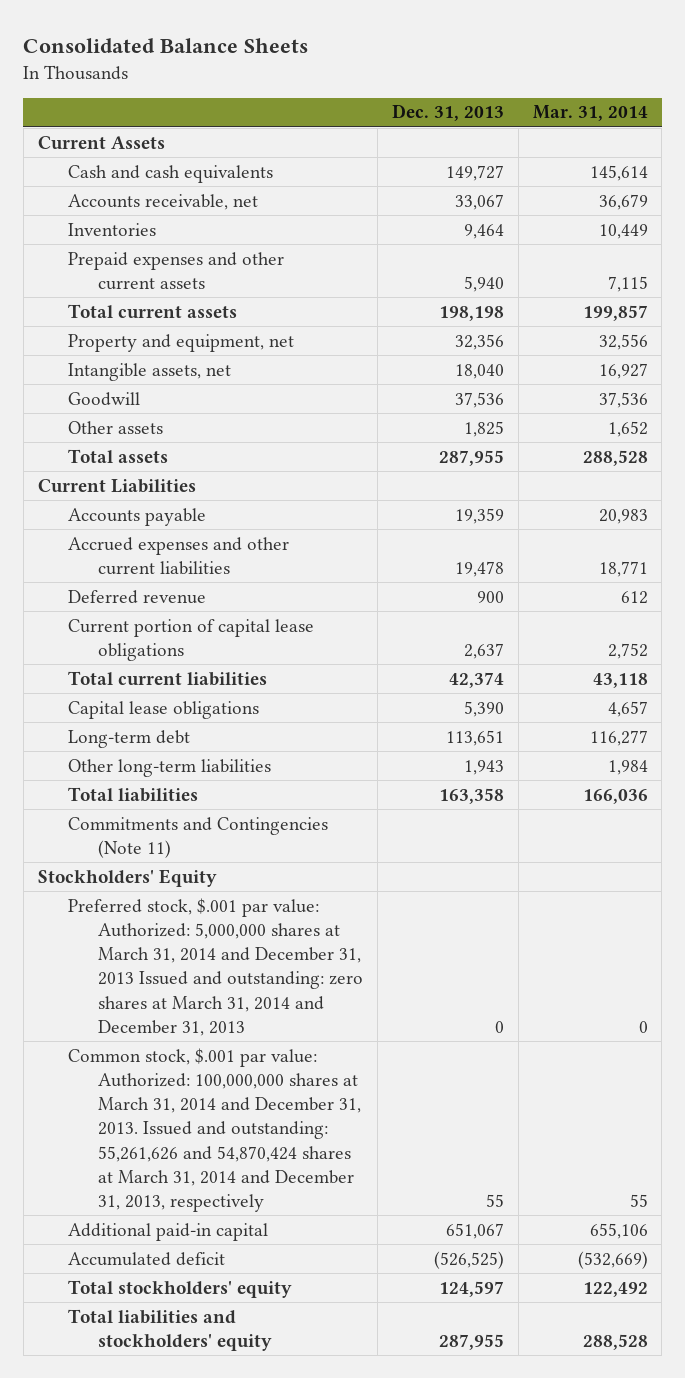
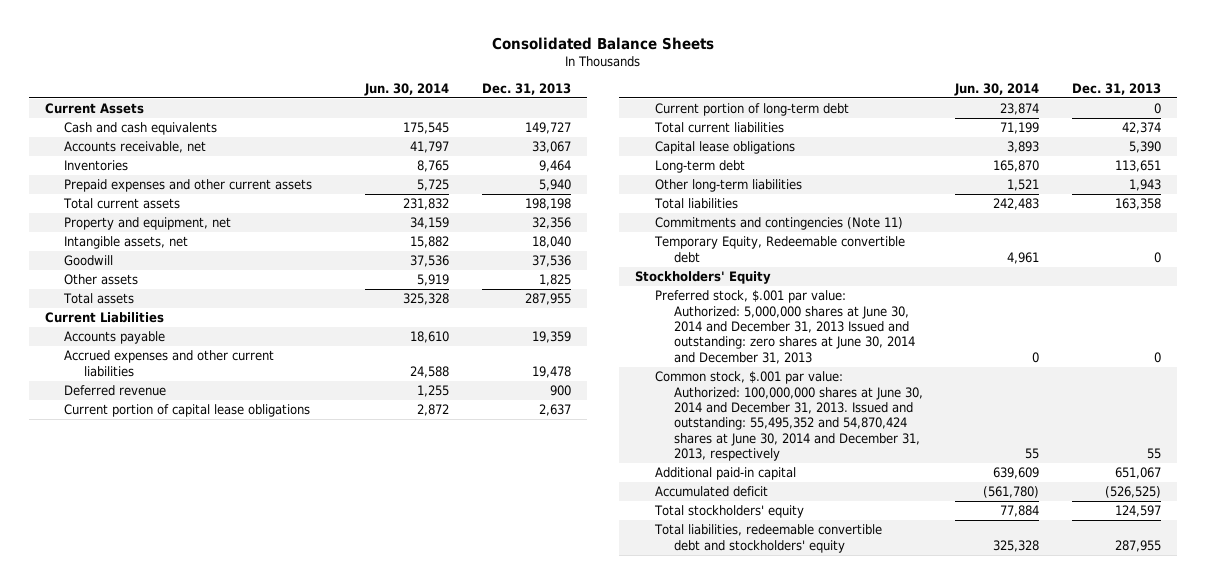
[532,105,648,122] Mar. 31, 2014 -> none
none -> [364,82,450,96] Jun. 30, 2014
none -> [654,103,849,117] Current portion of long-term debt
[67,816,328,858] Commitments and Contingencies (Note 11) -> [654,217,903,231] Commitments and contingencies (Note 11)
none -> [653,236,905,263] Temporary Equity, Redeemable convertible debt
[67,897,363,1036] Preferred stock, $.001 par value: Authorized: 5,000,000 shares at March 31, 2014 and December 31, 2013 Issued and outstanding: zero shares at March 31, 2014 and December 31, 2013 -> [654,290,916,364] Preferred stock, $.001 par value: Authorized: 5,000,000 shares at June 30, 2014 and December 31, 2013 Issued and outstanding: zero shares at June 30, 2014 and December 31, 2013
[67,1047,361,1213] Common stock, $.001 par value: Authorized: 100,000,000 shares at March 31, 2014 and December 31, 2013. Issued and outstanding: 55,261,626 and 54,870,424 shares at March 31, 2014 and December 31, 2013, respectively -> [654,371,924,462] Common stock, $.001 par value: Authorized: 100,000,000 shares at June 30, 2014 and December 31, 2013. Issued and outstanding: 55,495,352 and 54,870,424 shares at June 30, 2014 and December 31, 2013, respectively
[67,1308,272,1351] Total liabilities and stockholders' equity -> [653,524,882,553] Total liabilities, redeemable convertible debt and stockholders' equity

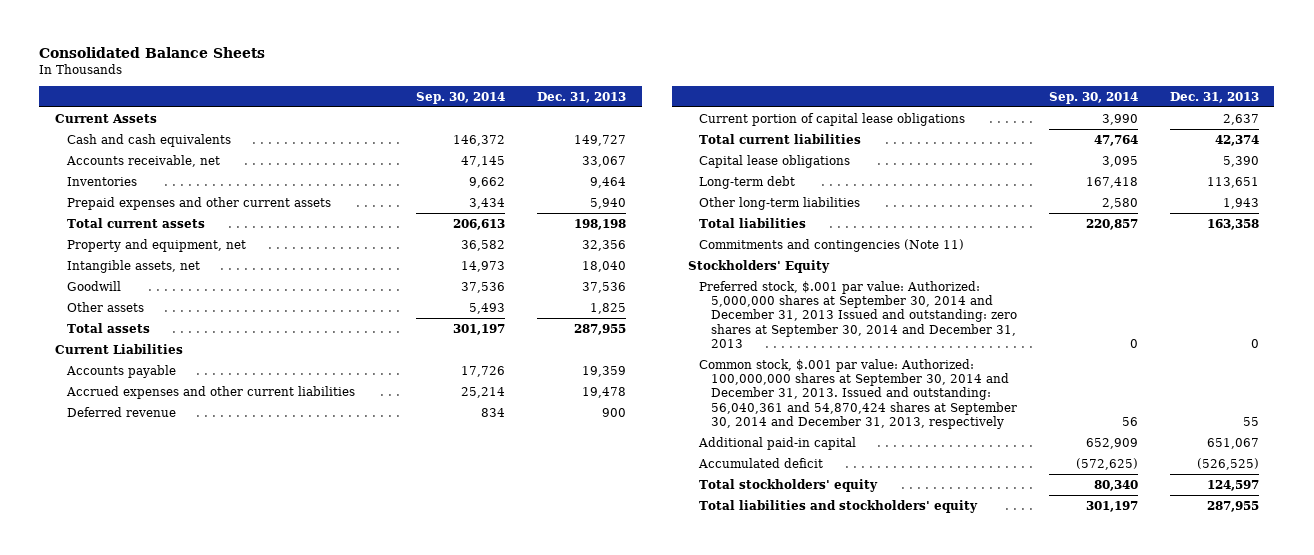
[364,82,450,96] Jun. 30, 2014 -> none
none -> [416,91,506,104] Sep. 30, 2014
[654,103,849,117] Current portion of long-term debt -> none
[653,236,905,263] Temporary Equity, Redeemable convertible debt -> none
[654,290,916,364] Preferred stock, $.001 par value: Authorized: 5,000,000 shares at June 30, 2014 and December 31, 2013 Issued and outstanding: zero shares at June 30, 2014 and December 31, 2013 -> [699,280,1018,348] Preferred stock, $.001 par value: Authorized: 5,000,000 shares at September 30, 2014 and December 31, 2013 Issued and outstanding: zero shares at September 30, 2014 and December 31, 2013
[654,371,924,462] Common stock, $.001 par value: Authorized: 100,000,000 shares at June 30, 2014 and December 31, 2013. Issued and outstanding: 55,495,352 and 54,870,424 shares at June 30, 2014 and December 31, 2013, respectively -> [699,358,1018,429] Common stock, $.001 par value: Authorized: 100,000,000 shares at September 30, 2014 and December 31, 2013. Issued and outstanding: 56,040,361 and 54,870,424 shares at September 30, 2014 and December 31, 2013, respectively
[653,524,882,553] Total liabilities, redeemable convertible debt and stockholders' equity -> [699,499,979,513] Total liabilities and stockholders' equity

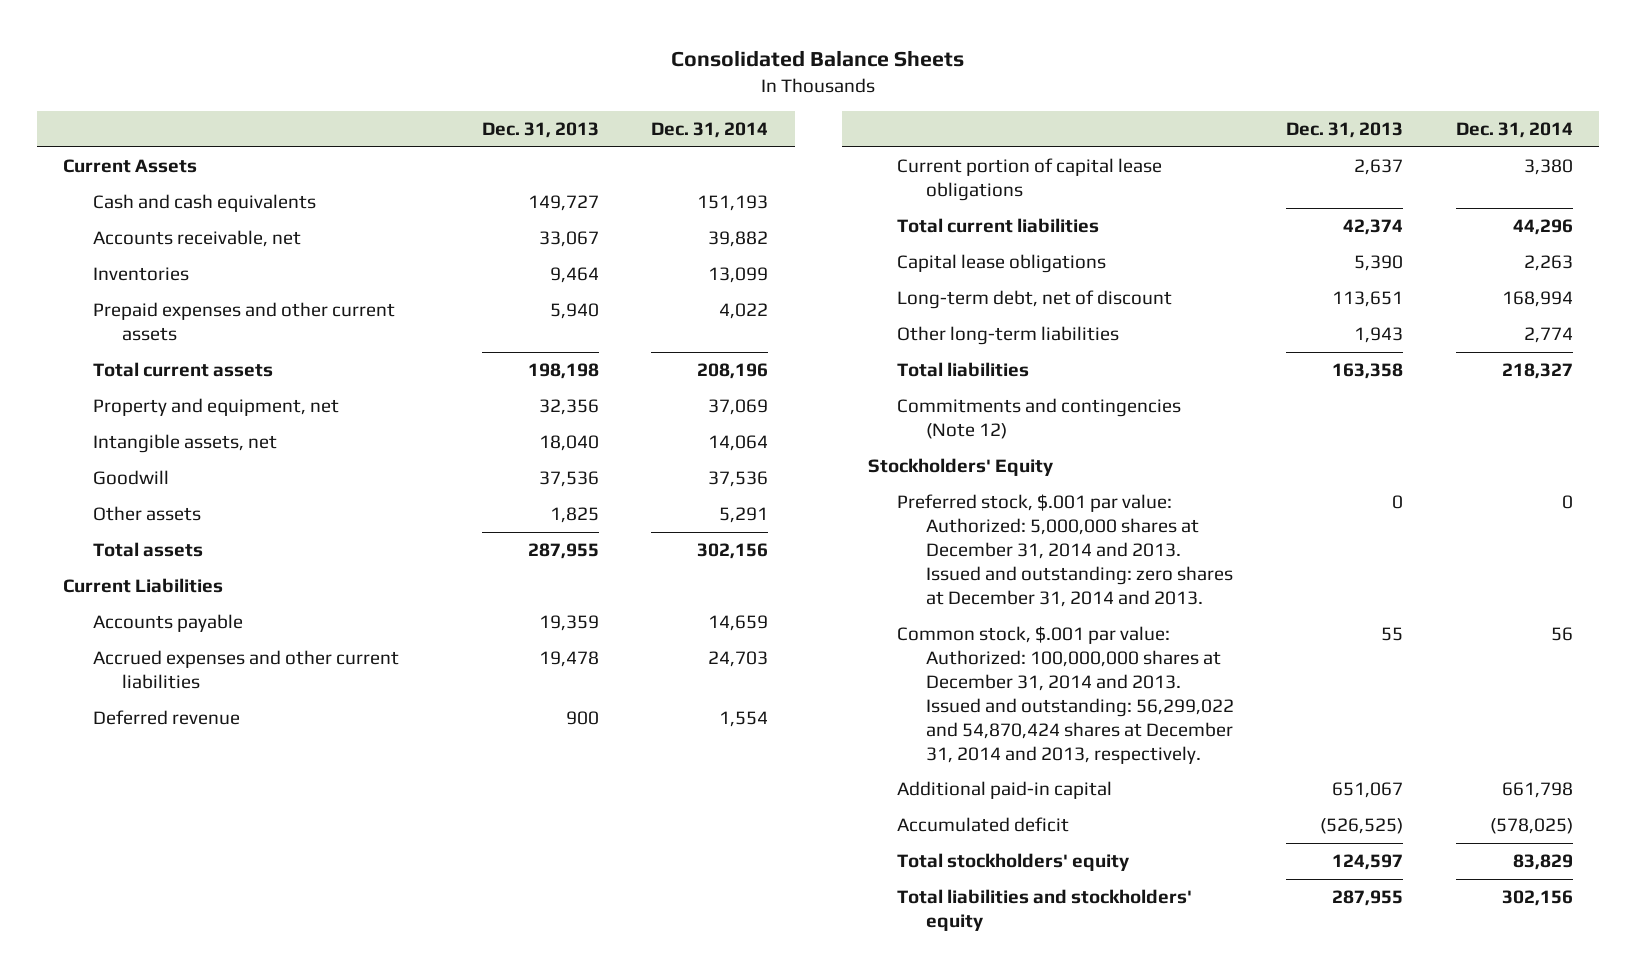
[416,91,506,104] Sep. 30, 2014 -> none
none -> [651,121,769,138] Dec. 31, 2014
[699,175,796,189] Long-term debt -> [896,290,1172,310] Long-term debt, net of discount
[699,238,965,252] Commitments and contingencies (Note 11) -> [896,398,1181,439] Commitments and contingencies (Note 12)
[699,280,1018,348] Preferred stock, $.001 par value: Authorized: 5,000,000 shares at September 30, 2014 and December 31, 2013 Issued and outstanding: zero shares at September 30, 2014 and December 31, 2013 -> [896,494,1234,607] Preferred stock, $.001 par value: Authorized: 5,000,000 shares at December 31, 2014 and 2013. Issued and outstanding: zero shares at December 31, 2014 and 2013.
[699,358,1018,429] Common stock, $.001 par value: Authorized: 100,000,000 shares at September 30, 2014 and December 31, 2013. Issued and outstanding: 56,040,361 and 54,870,424 shares at September 30, 2014 and December 31, 2013, respectively -> [896,626,1235,764] Common stock, $.001 par value: Authorized: 100,000,000 shares at December 31, 2014 and 2013. Issued and outstanding: 56,299,022 and 54,870,424 shares at December 31, 2014 and 2013, respectively.

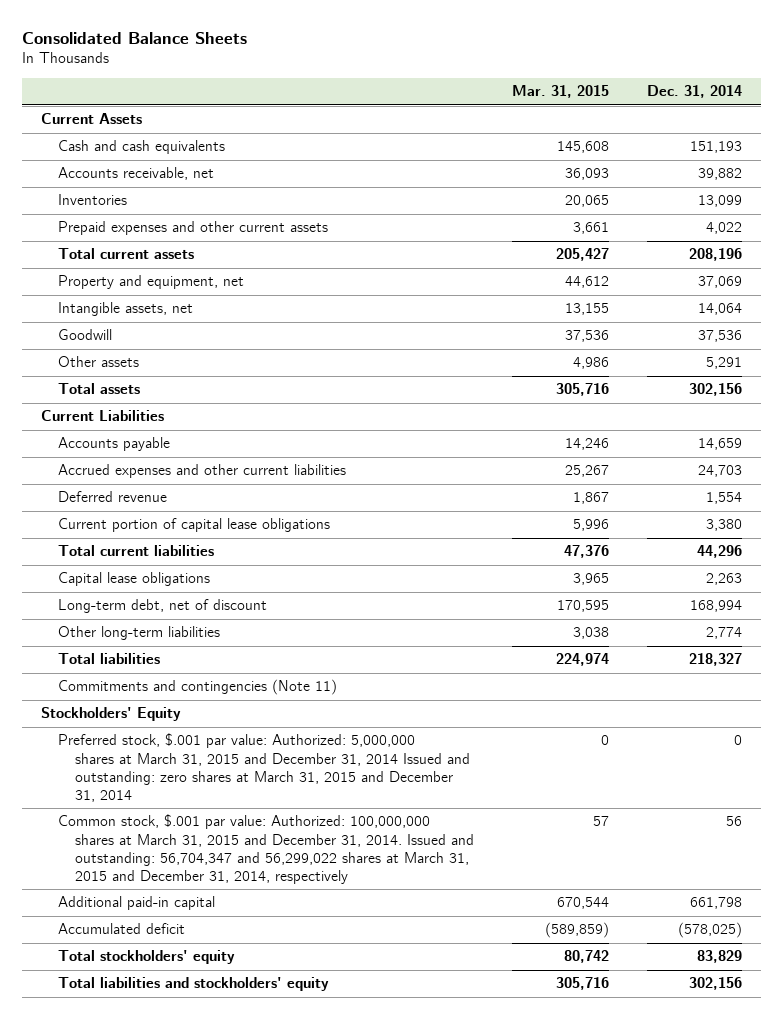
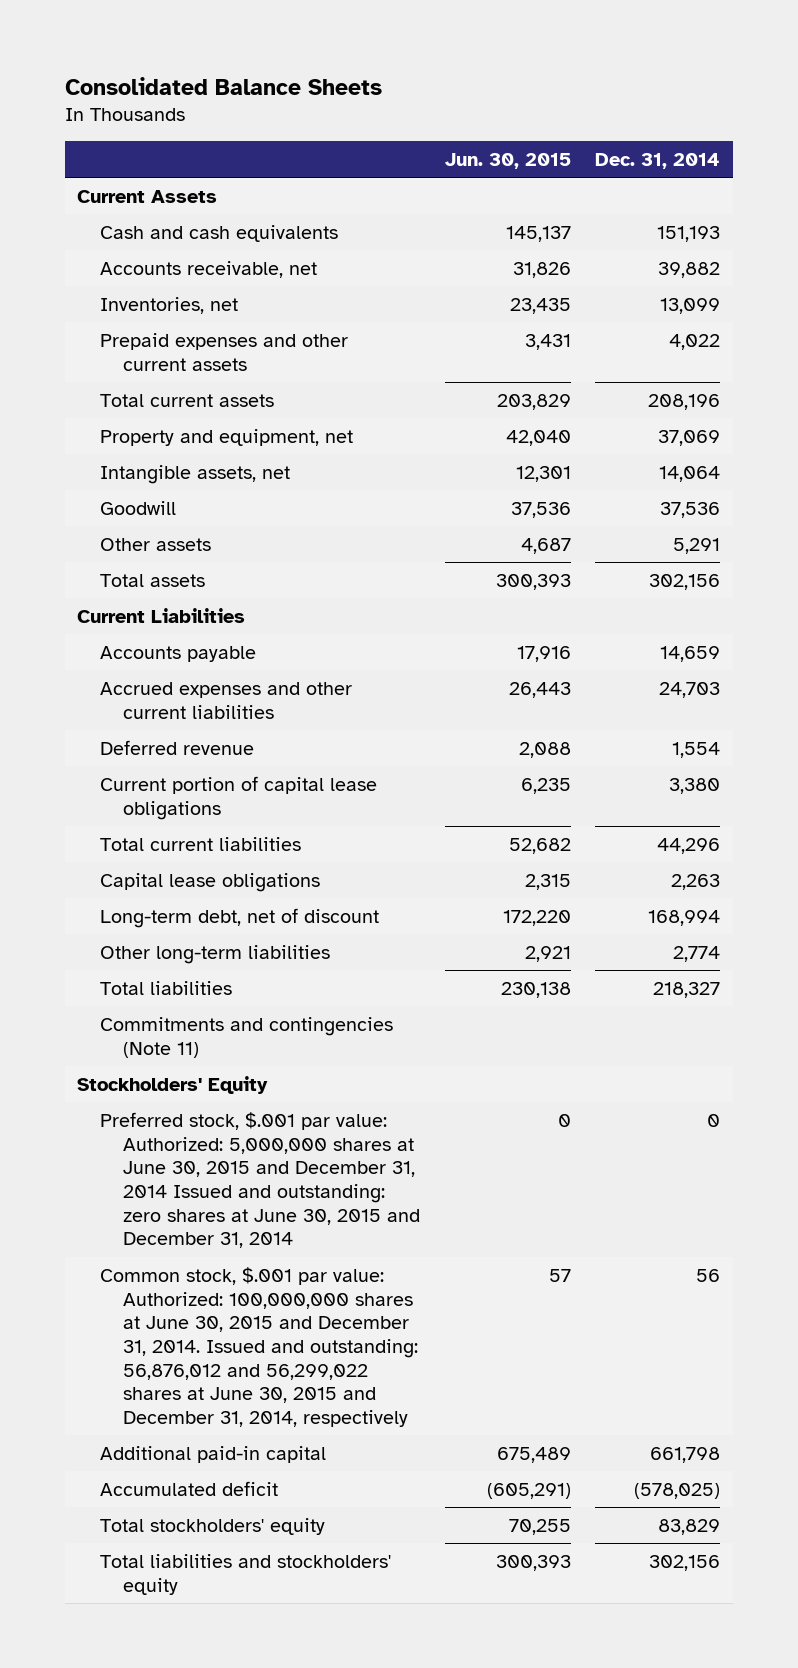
[512,85,610,99] Mar. 31, 2015 -> none
none -> [444,152,571,169] Jun. 30, 2015
[57,194,127,206] Inventories -> [100,296,239,314] Inventories, net
[57,733,471,802] Preferred stock, $.001 par value: Authorized: 5,000,000 shares at March 31, 2015 and December 31, 2014 Issued and outstanding: zero shares at March 31, 2015 and December 31, 2014 -> [100,1111,421,1249] Preferred stock, $.001 par value: Authorized: 5,000,000 shares at June 30, 2015 and December 31, 2014 Issued and outstanding: zero shares at June 30, 2015 and December 31, 2014
[57,814,475,884] Common stock, $.001 par value: Authorized: 100,000,000 shares at March 31, 2015 and December 31, 2014. Issued and outstanding: 56,704,347 and 56,299,022 shares at March 31, 2015 and December 31, 2014, respectively -> [100,1266,419,1427] Common stock, $.001 par value: Authorized: 100,000,000 shares at June 30, 2015 and December 31, 2014. Issued and outstanding: 56,876,012 and 56,299,022 shares at June 30, 2015 and December 31, 2014, respectively

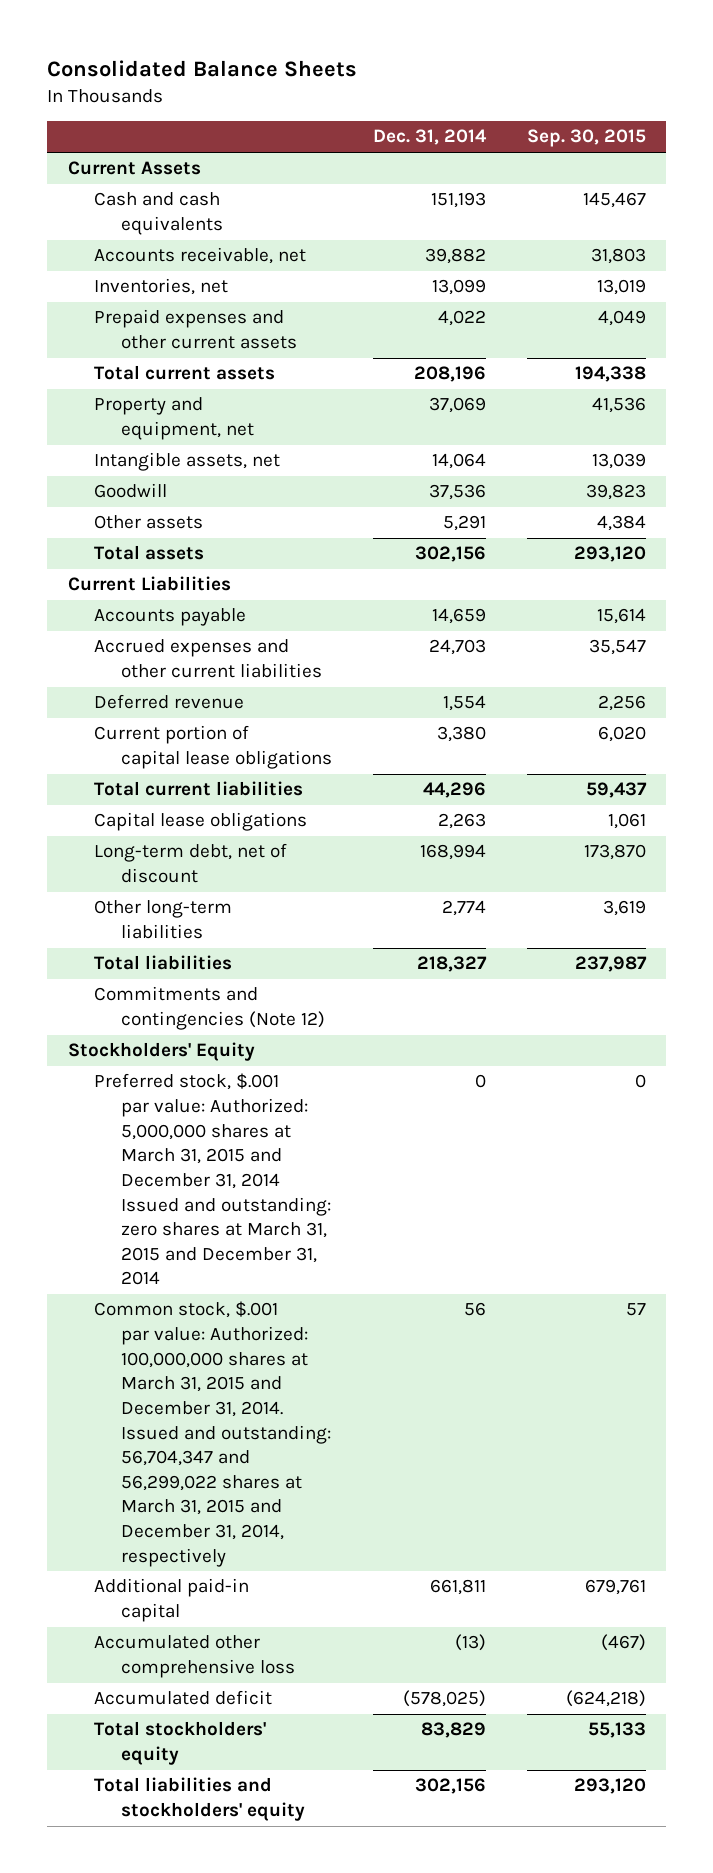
[444,152,571,169] Jun. 30, 2015 -> none
none -> [526,129,646,148] Sep. 30, 2015
[100,1016,394,1058] Commitments and contingencies (Note 11) -> [94,986,326,1031] Commitments and contingencies (Note 12)
[100,1111,421,1249] Preferred stock, $.001 par value: Authorized: 5,000,000 shares at June 30, 2015 and December 31, 2014 Issued and outstanding: zero shares at June 30, 2015 and December 31, 2014 -> [94,1073,332,1286] Preferred stock, $.001 par value: Authorized: 5,000,000 shares at March 31, 2015 and December 31, 2014 Issued and outstanding: zero shares at March 31, 2015 and December 31, 2014
[100,1266,419,1427] Common stock, $.001 par value: Authorized: 100,000,000 shares at June 30, 2015 and December 31, 2014. Issued and outstanding: 56,876,012 and 56,299,022 shares at June 30, 2015 and December 31, 2014, respectively -> [94,1301,332,1567] Common stock, $.001 par value: Authorized: 100,000,000 shares at March 31, 2015 and December 31, 2014. Issued and outstanding: 56,704,347 and 56,299,022 shares at March 31, 2015 and December 31, 2014, respectively
[650,1446,721,1463] 661,798 -> [429,1579,486,1596] 661,811
none -> [94,1635,296,1679] Accumulated other comprehensive loss

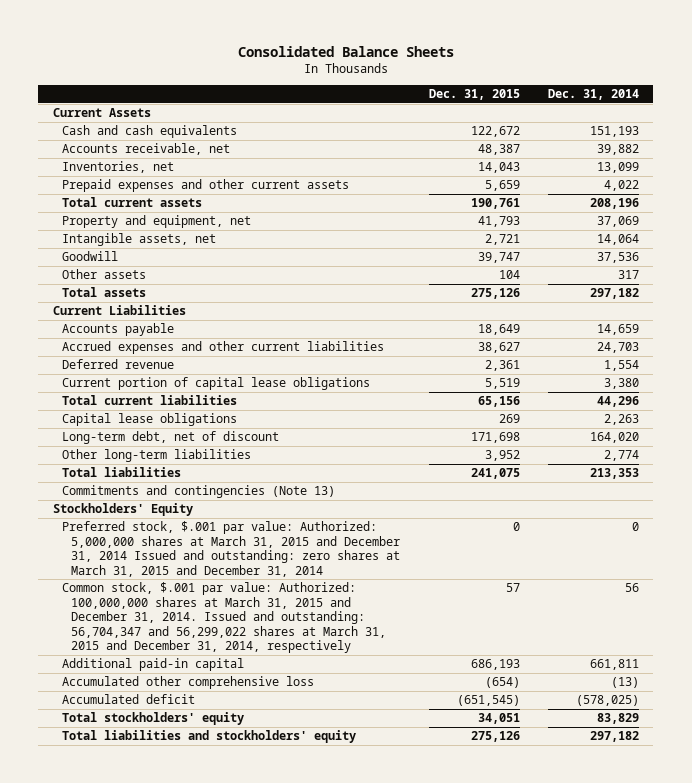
[526,129,646,148] Sep. 30, 2015 -> none
none -> [428,89,520,101] Dec. 31, 2015
[442,515,486,532] 5,291 -> [618,270,640,280] 317
[414,546,486,563] 302,156 -> [590,288,640,300] 297,182
[419,844,486,861] 168,994 -> [590,432,640,444] 164,020
[416,956,487,973] 218,327 -> [590,468,640,480] 213,353
[94,986,326,1031] Commitments and contingencies (Note 12) -> [61,485,335,499] Commitments and contingencies (Note 13)
[414,1778,486,1795] 302,156 -> [590,731,640,743] 297,182

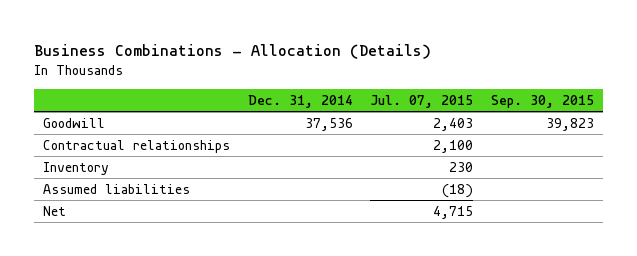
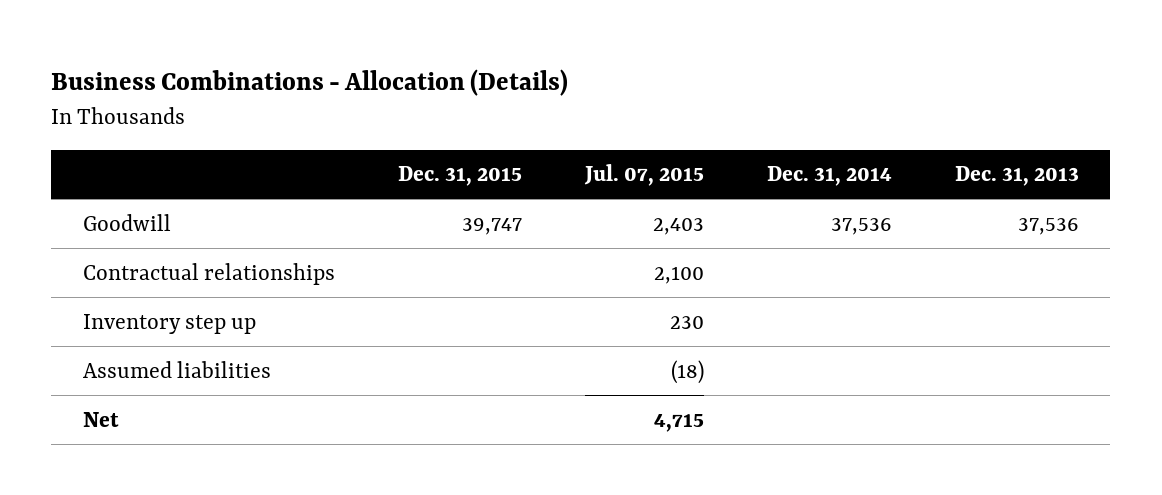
[490,95,594,109] Sep. 30, 2015 -> none
none -> [397,166,522,187] Dec. 31, 2015
none -> [954,166,1079,187] Dec. 31, 2013
[43,161,110,175] Inventory -> [82,313,256,334] Inventory step up

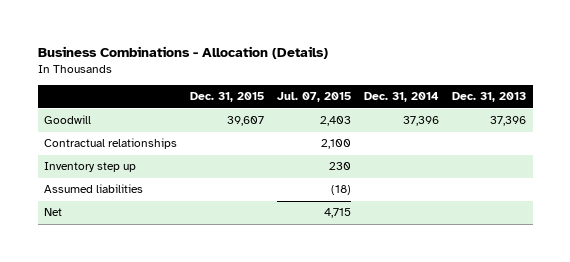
[461,217,522,235] 39,747 -> [227,116,265,127] 39,607
[830,217,892,235] 37,536 -> [403,116,440,127] 37,396
[1017,217,1079,235] 37,536 -> [490,116,527,127] 37,396

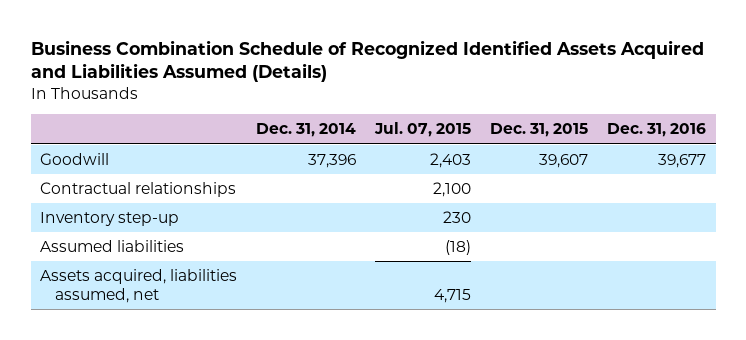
[37,45,328,59] Business Combinations - Allocation (Details) -> [30,39,704,83] Business Combination Schedule of Recognized Identified Assets Acquired and Liabilities Assumed (Details)
[452,92,527,103] Dec. 31, 2013 -> none
none -> [607,123,707,138] Dec. 31, 2016
[44,162,137,173] Inventory step up -> [40,212,180,227] Inventory step-up
[44,208,63,217] Net -> [40,269,238,303] Assets acquired, liabilities assumed, net

